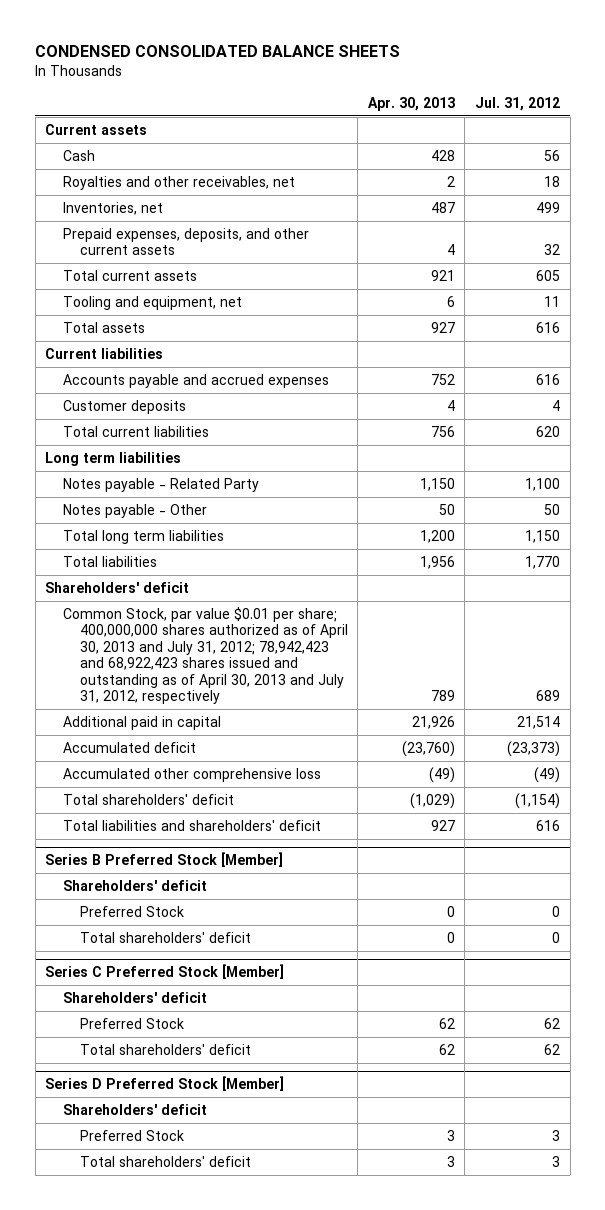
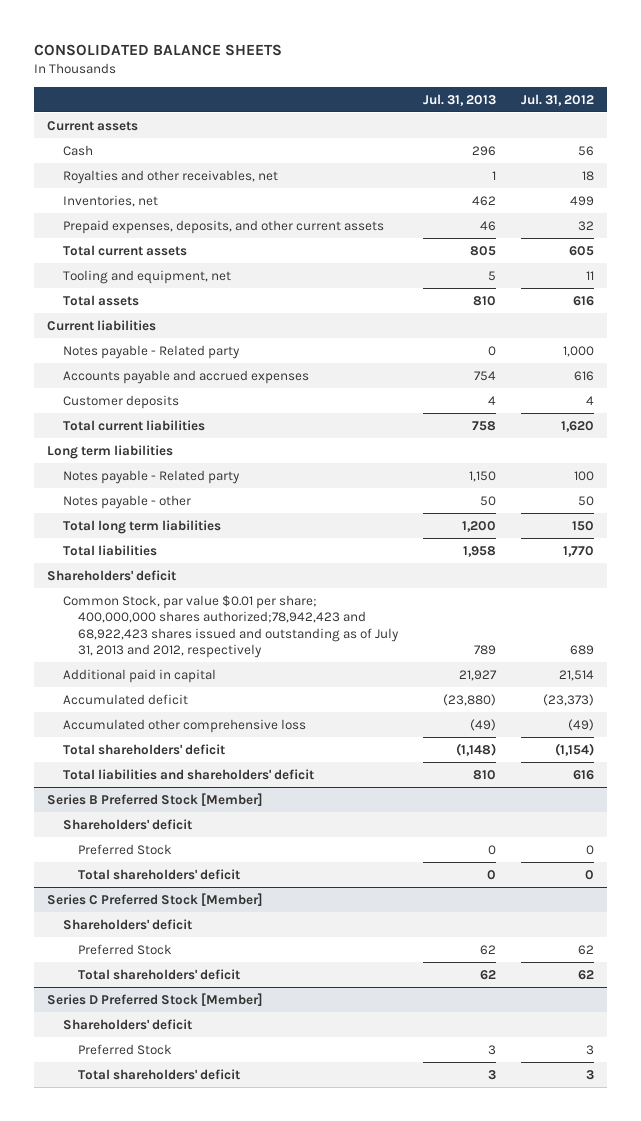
[35,45,401,58] CONDENSED CONSOLIDATED BALANCE SHEETS -> [34,44,283,57] CONSOLIDATED BALANCE SHEETS
[367,96,455,111] Apr. 30, 2013 -> none
none -> [423,93,497,106] Jul. 31, 2013
none -> [62,344,240,359] Notes payable - Related party
[536,425,561,437] 620 -> [561,420,595,432] 1,620
[62,477,259,492] Notes payable - Related Party -> [62,469,240,484] Notes payable - Related party
[525,477,561,491] 1,100 -> [574,470,595,481] 100
[62,503,207,518] Notes payable - Other -> [62,494,191,509] Notes payable - other
[525,529,561,543] 1,150 -> [572,520,595,531] 150
[62,606,348,705] Common Stock, par value $0.01 per share; 400,000,000 shares authorized as of April 30, 2013 and July 31, 2012; 78,942,423 and 68,922,423 shares issued and outstanding as of April 30, 2013 and July 31, 2012, respectively -> [62,594,400,659] Common Stock, par value $0.01 per share; 400,000,000 shares authorized;78,942,423 and 68,922,423 shares issued and outstanding as of July 31, 2013 and 2012, respectively

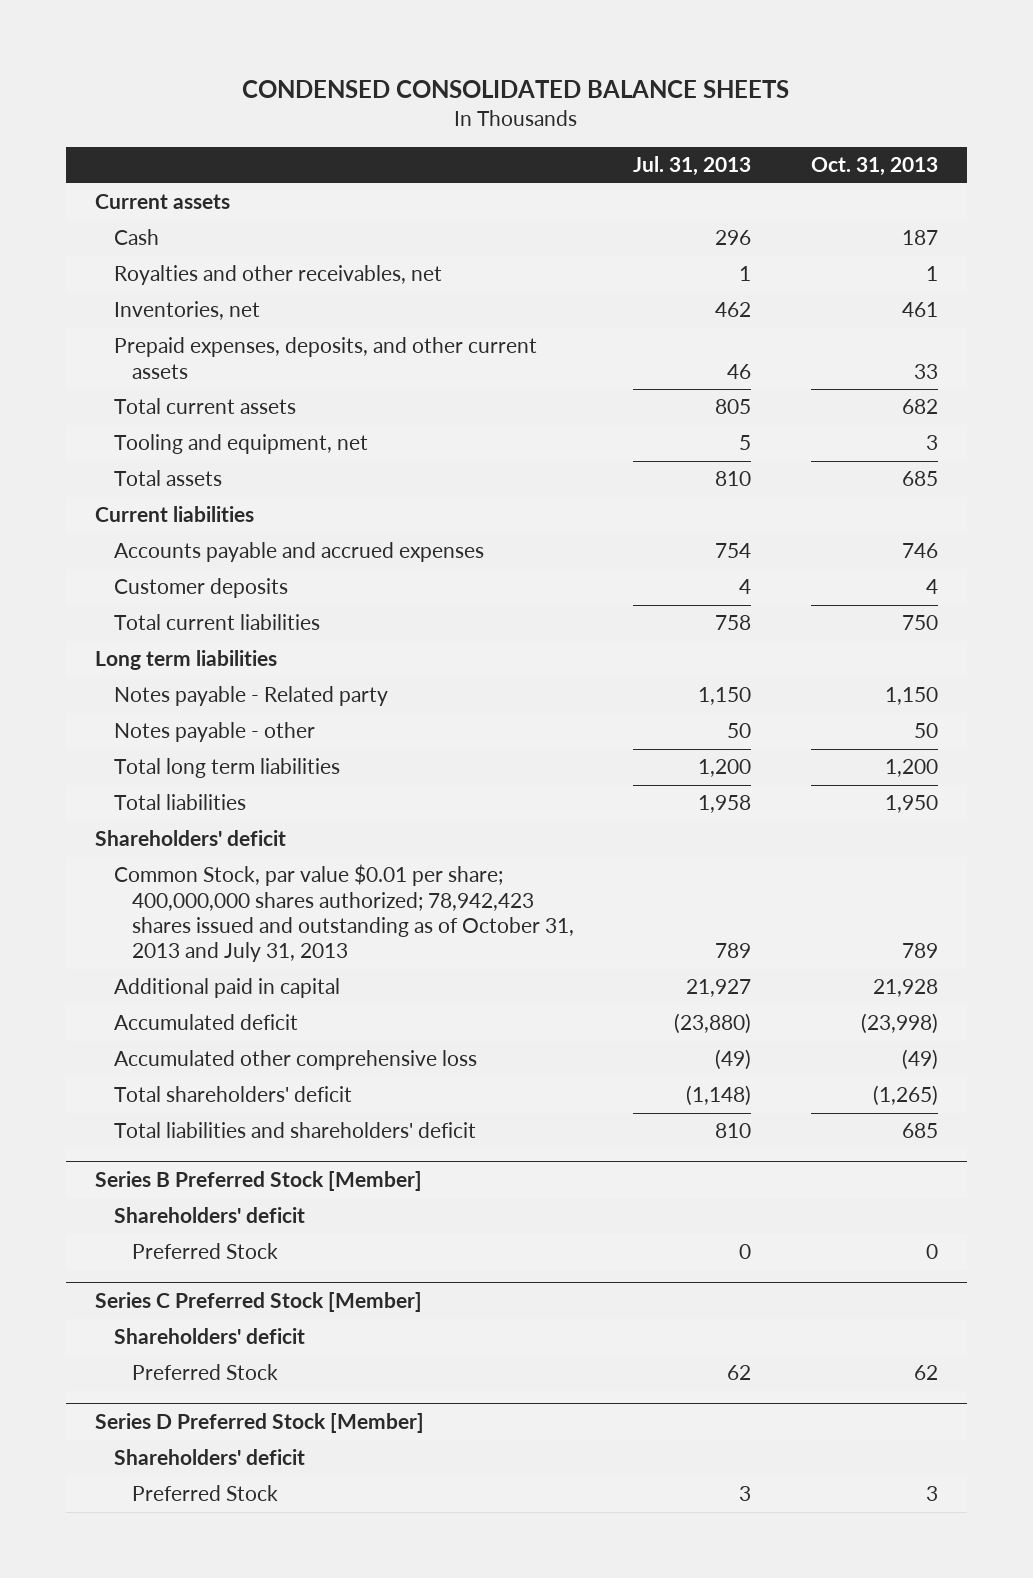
[34,44,283,57] CONSOLIDATED BALANCE SHEETS -> [242,79,790,98] CONDENSED CONSOLIDATED BALANCE SHEETS
[521,93,595,106] Jul. 31, 2012 -> none
none -> [810,157,938,177] Oct. 31, 2013
[62,344,240,359] Notes payable - Related party -> none
[62,594,400,659] Common Stock, par value $0.01 per share; 400,000,000 shares authorized;78,942,423 and 68,922,423 shares issued and outstanding as of July 31, 2013 and 2012, respectively -> [113,864,575,963] Common Stock, par value $0.01 per share; 400,000,000 shares authorized; 78,942,423 shares issued and outstanding as of October 31, 2013 and July 31, 2013
[78,868,241,880] Total shareholders' deficit -> none
[78,968,241,980] Total shareholders' deficit -> none
[78,1068,241,1080] Total shareholders' deficit -> none

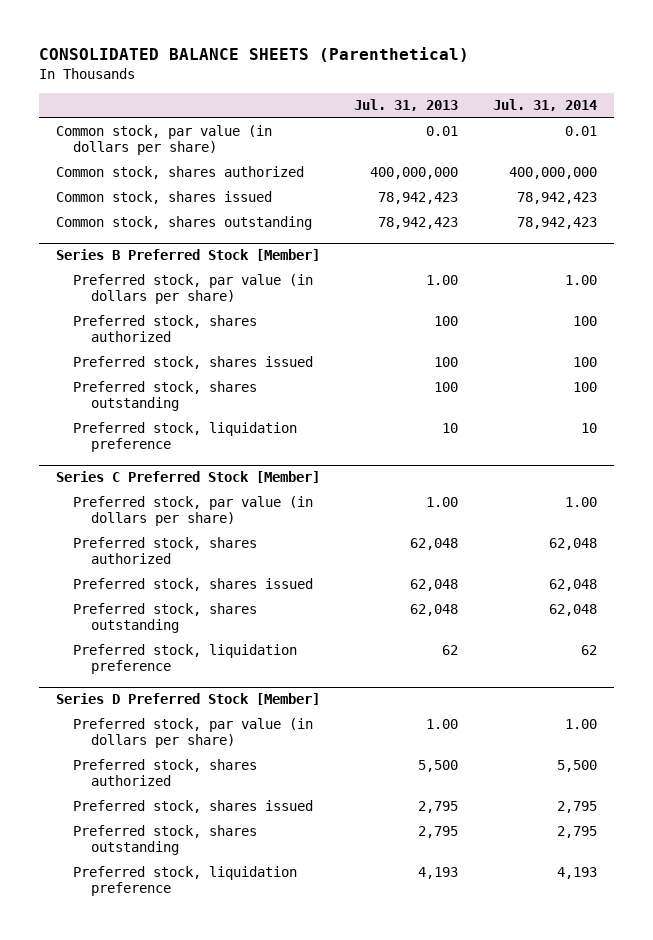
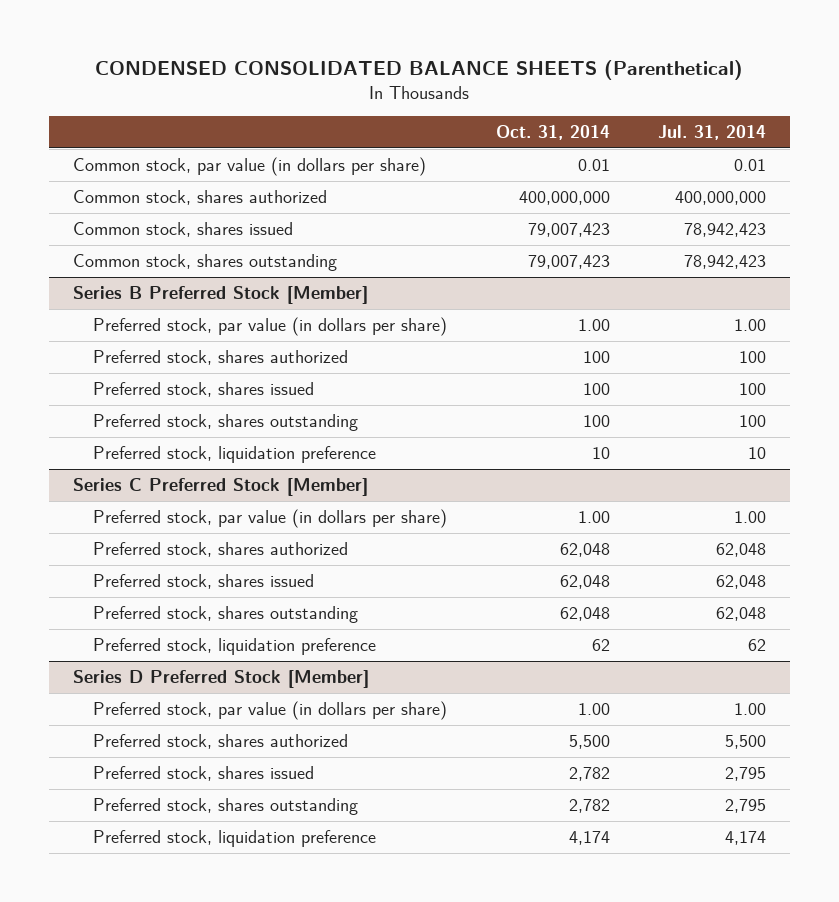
[38,47,469,63] CONSOLIDATED BALANCE SHEETS (Parenthetical) -> [95,60,744,81] CONDENSED CONSOLIDATED BALANCE SHEETS (Parenthetical)
[354,99,459,112] Jul. 31, 2013 -> none
none -> [495,124,610,140] Oct. 31, 2014
[556,867,597,880] 4,193 -> [725,830,767,845] 4,174

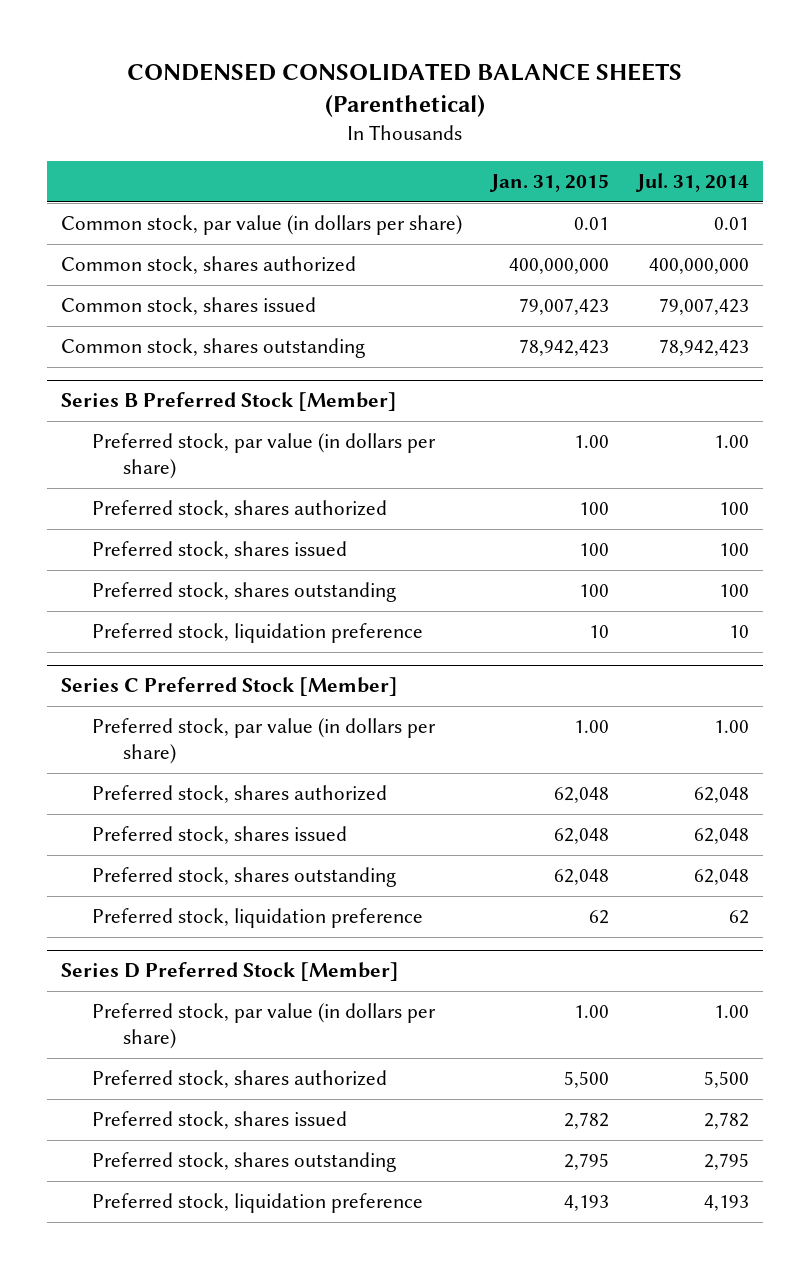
[495,124,610,140] Oct. 31, 2014 -> none
none -> [488,174,609,193] Jan. 31, 2015
[684,222,767,237] 78,942,423 -> [658,298,749,316] 79,007,423
[725,766,767,781] 2,795 -> [703,1112,749,1130] 2,782
[725,830,767,845] 4,174 -> [703,1195,749,1212] 4,193

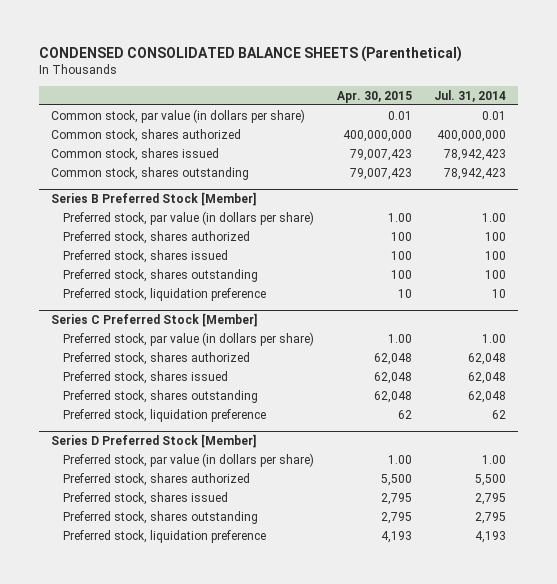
[488,174,609,193] Jan. 31, 2015 -> none
none -> [336,90,412,103] Apr. 30, 2015
[658,298,749,316] 79,007,423 -> [444,148,507,161] 78,942,423
[703,1112,749,1130] 2,782 -> [475,492,507,505] 2,795

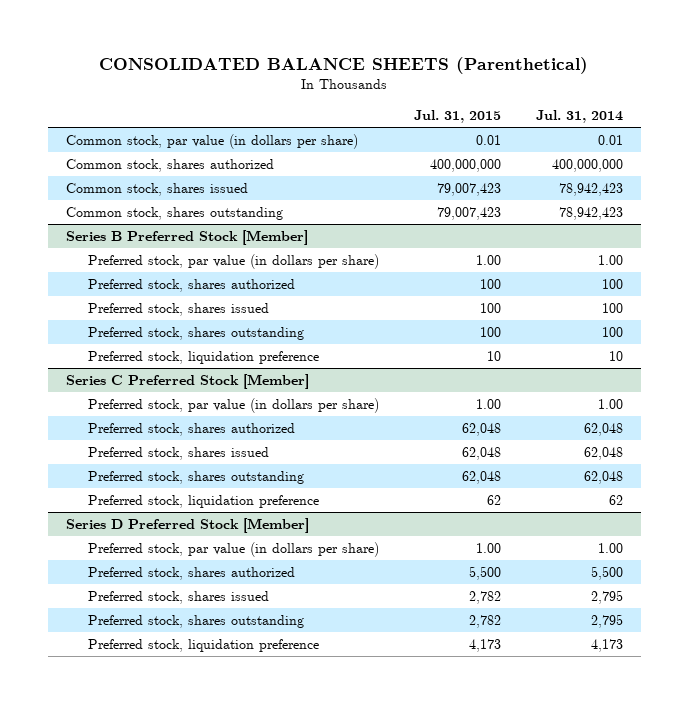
[39,45,463,62] CONDENSED CONSOLIDATED BALANCE SHEETS (Parenthetical) -> [99,56,589,74] CONSOLIDATED BALANCE SHEETS (Parenthetical)
[336,90,412,103] Apr. 30, 2015 -> none
none -> [414,110,502,124] Jul. 31, 2015
[475,530,507,543] 4,193 -> [591,638,624,652] 4,173

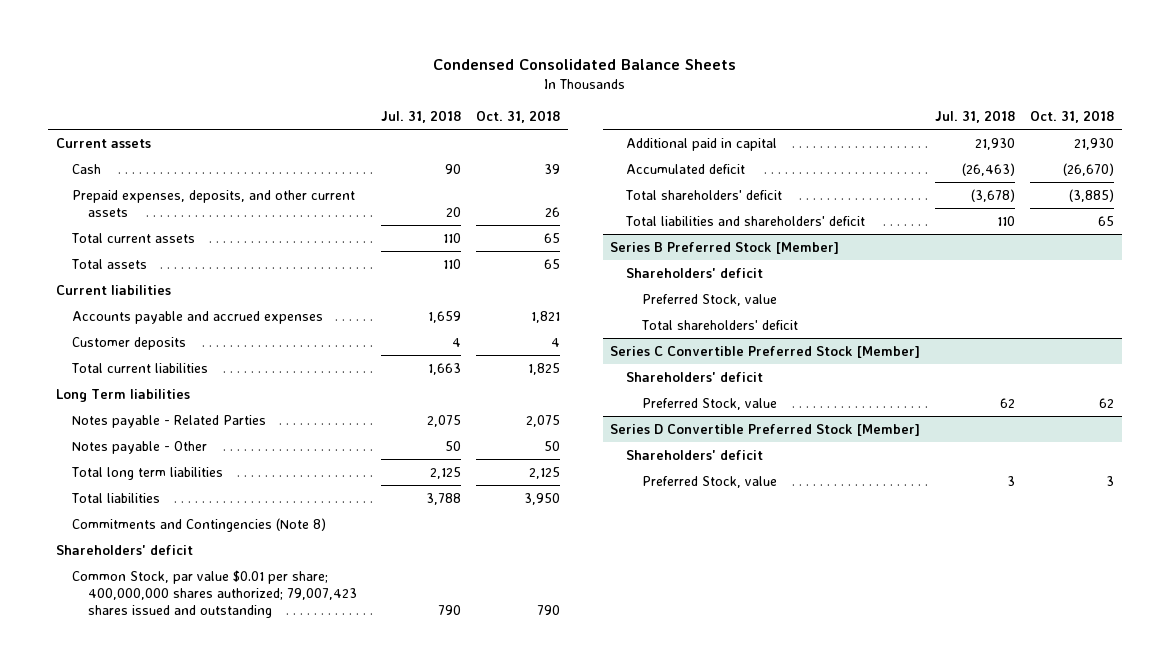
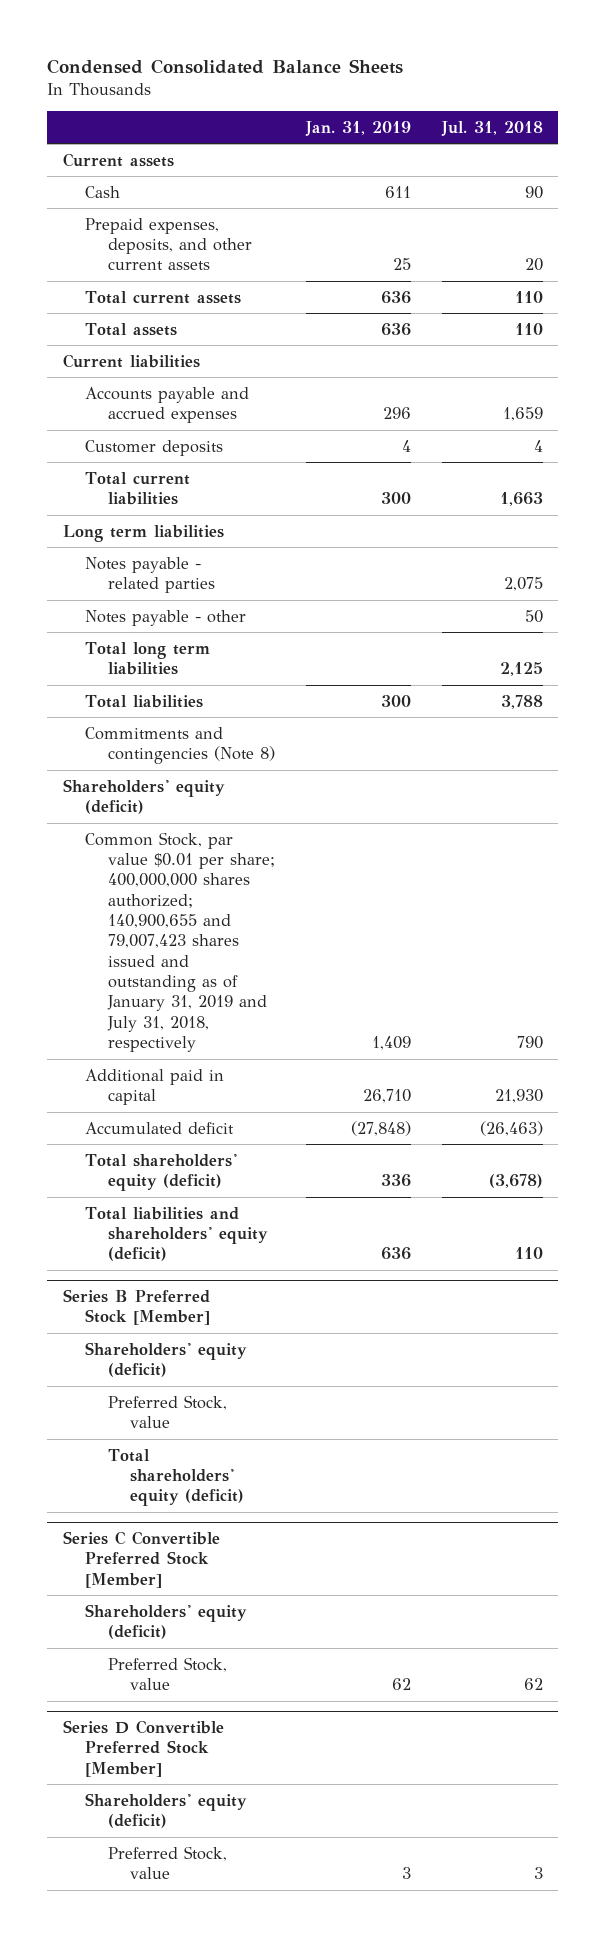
[475,109,560,123] Oct. 31, 2018 -> none
none -> [304,120,411,136] Jan. 31, 2019
[55,389,190,403] Long Term liabilities -> [62,524,224,542] Long term liabilities
[71,415,266,429] Notes payable - Related Parties -> [85,556,215,594] Notes payable - related parties
[71,441,207,455] Notes payable - Other -> [85,609,247,626] Notes payable - other
[71,518,326,533] Commitments and Contingencies (Note 8) -> [85,726,275,765] Commitments and contingencies (Note 8)
[55,545,193,556] Shareholders' deficit -> [62,778,225,815] Shareholders' equity (deficit)
[71,570,357,618] Common Stock, par value $0.01 per share; 400,000,000 shares authorized; 79,007,423 shares issued and outstanding -> [85,831,275,1053] Common Stock, par value $0.01 per share; 400,000,000 shares authorized; 140,900,655 and 79,007,423 shares issued and outstanding as of January 31, 2019 and July 31, 2018, respectively
[625,190,783,201] Total shareholders' deficit -> [85,1153,238,1192] Total shareholders' equity (deficit)
[625,216,866,227] Total liabilities and shareholders' deficit -> [85,1206,268,1262] Total liabilities and shareholders' equity (deficit)
[626,268,764,279] Shareholders' deficit -> [85,1341,248,1378] Shareholders' equity (deficit)
[641,320,799,331] Total shareholders' deficit -> [107,1448,245,1507] Total shareholders' equity (deficit)
[626,372,764,383] Shareholders' deficit -> [85,1603,248,1640] Shareholders' equity (deficit)
[626,450,764,461] Shareholders' deficit -> [85,1792,248,1829] Shareholders' equity (deficit)

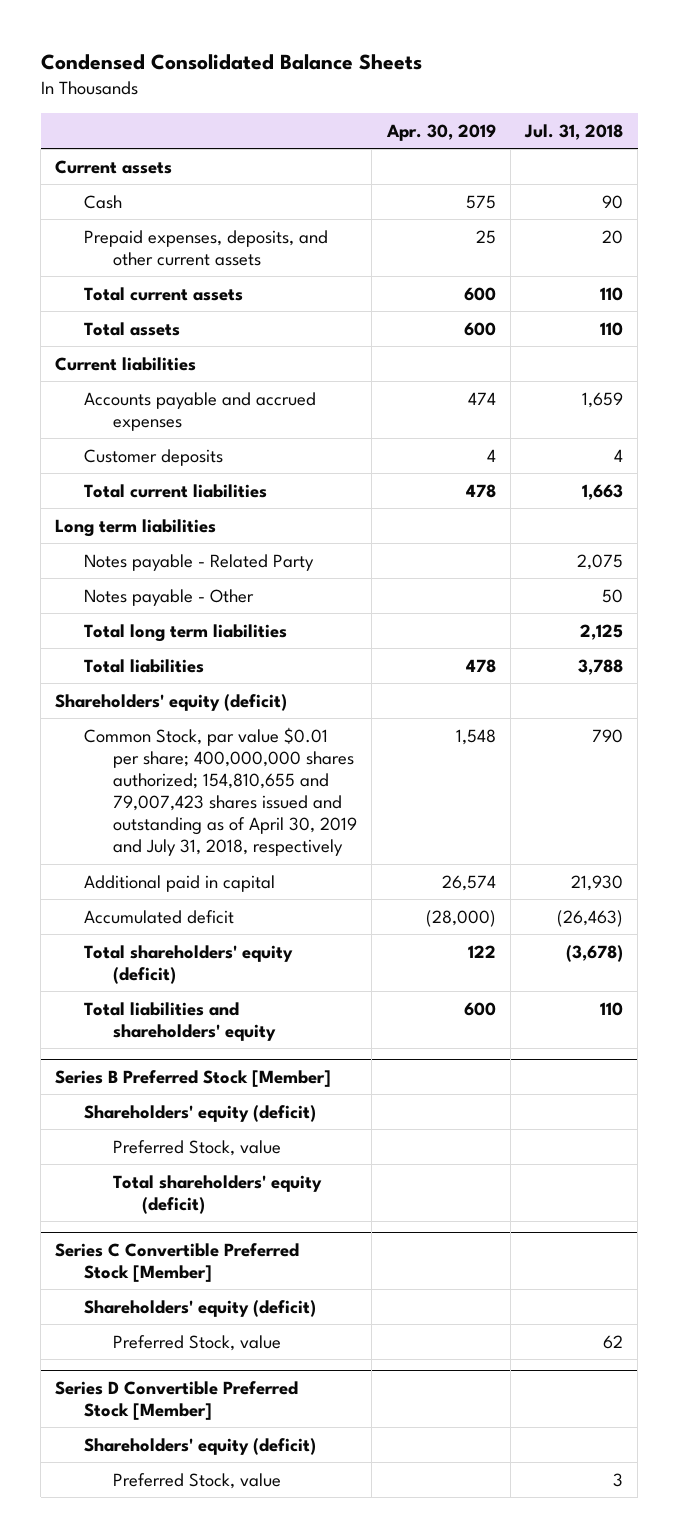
[304,120,411,136] Jan. 31, 2019 -> none
none -> [385,123,496,141] Apr. 30, 2019
[85,556,215,594] Notes payable - related parties -> [84,553,315,571] Notes payable - Related Party
[85,609,247,626] Notes payable - other -> [84,588,255,606] Notes payable - Other
[85,726,275,765] Commitments and contingencies (Note 8) -> none
[85,831,275,1053] Common Stock, par value $0.01 per share; 400,000,000 shares authorized; 140,900,655 and 79,007,423 shares issued and outstanding as of January 31, 2019 and July 31, 2018, respectively -> [84,726,358,857] Common Stock, par value $0.01 per share; 400,000,000 shares authorized; 154,810,655 and 79,007,423 shares issued and outstanding as of April 30, 2019 and July 31, 2018, respectively
[85,1206,268,1262] Total liabilities and shareholders' equity (deficit) -> [84,1001,277,1041] Total liabilities and shareholders' equity

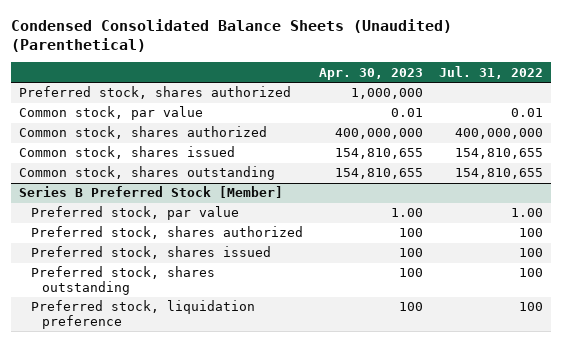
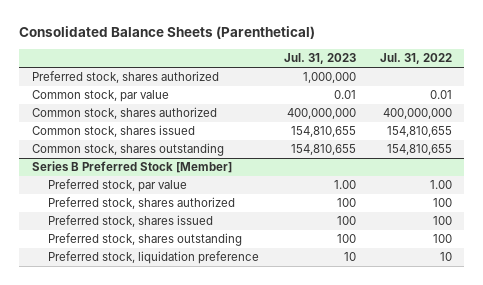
[11,18,453,53] Condensed Consolidated Balance Sheets (Unaudited) (Parenthetical) -> [19,26,316,40] Consolidated Balance Sheets (Parenthetical)
[318,67,423,80] Apr. 30, 2023 -> none
none -> [283,53,356,65] Jul. 31, 2023
[519,302,544,312] 100 -> [439,252,452,262] 10

